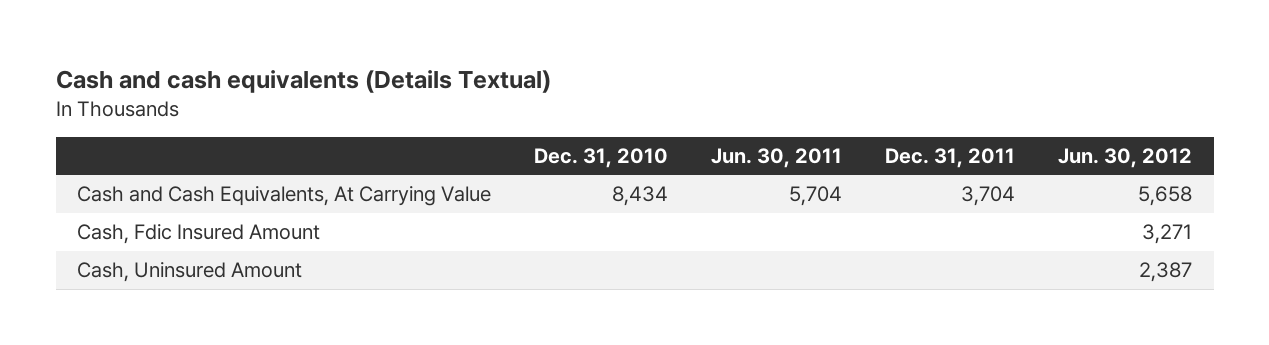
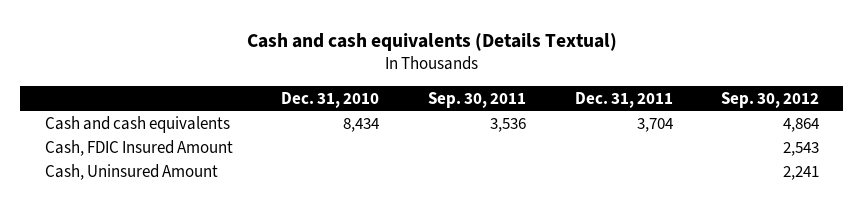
[711,147,843,168] Jun. 30, 2011 -> none
[1058,147,1193,168] Jun. 30, 2012 -> none
none -> [427,91,526,108] Sep. 30, 2011
none -> [721,91,820,108] Sep. 30, 2012
[77,186,492,207] Cash and Cash Equivalents, At Carrying Value -> [44,115,230,133] Cash and cash equivalents
[77,224,321,245] Cash, Fdic Insured Amount -> [44,139,233,156] Cash, FDIC Insured Amount

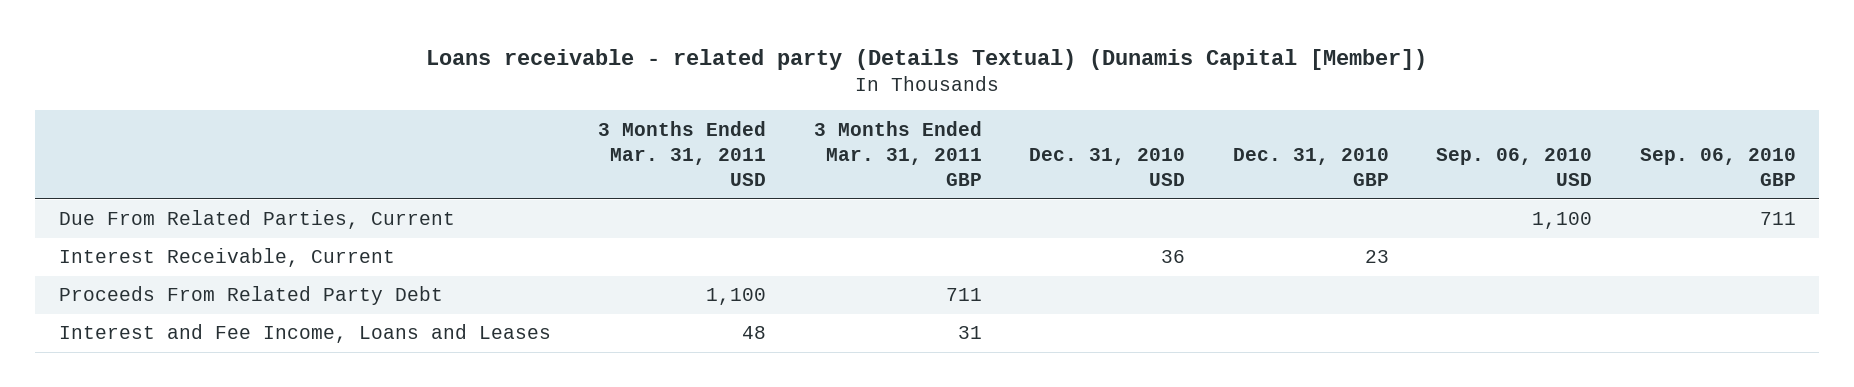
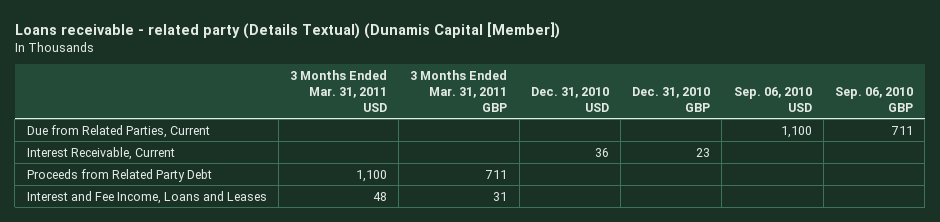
[58,210,455,230] Due From Related Parties, Current -> [26,124,210,138] Due from Related Parties, Current
[58,286,443,306] Proceeds From Related Party Debt -> [26,168,212,182] Proceeds from Related Party Debt

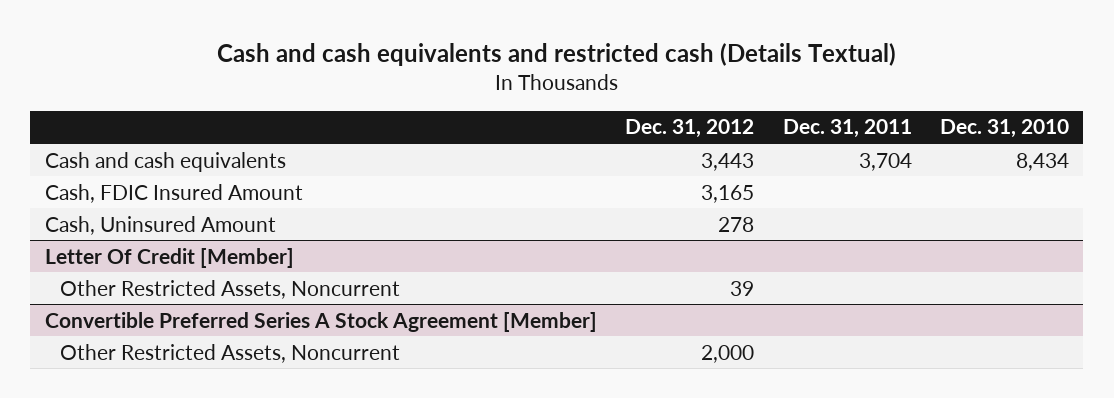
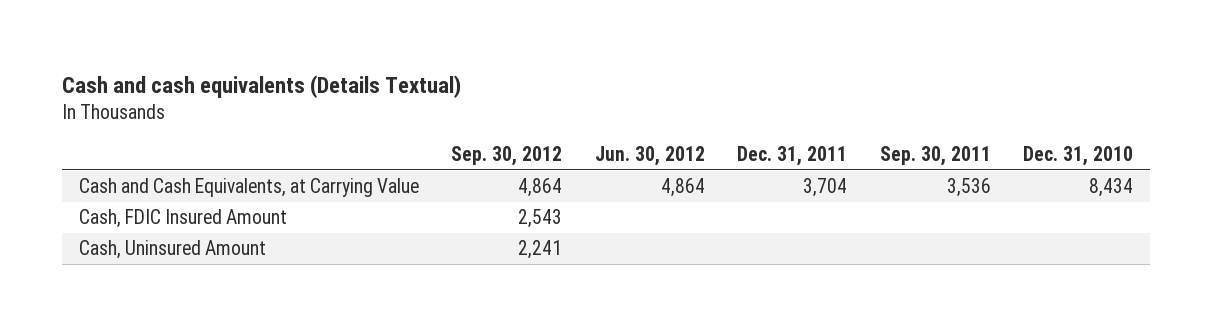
[216,43,896,67] Cash and cash equivalents and restricted cash (Details Textual) -> [62,74,462,98] Cash and cash equivalents (Details Textual)
[625,119,755,139] Dec. 31, 2012 -> none
none -> [451,146,563,167] Sep. 30, 2012
none -> [594,146,705,167] Jun. 30, 2012
none -> [879,146,991,167] Sep. 30, 2011
[44,151,286,172] Cash and cash equivalents -> [78,178,419,198] Cash and Cash Equivalents, at Carrying Value
[44,247,294,268] Letter Of Credit [Member] -> none
[60,279,401,299] Other Restricted Assets, Noncurrent -> none
[44,311,597,332] Convertible Preferred Series A Stock Agreement [Member] -> none
[60,343,401,363] Other Restricted Assets, Noncurrent -> none

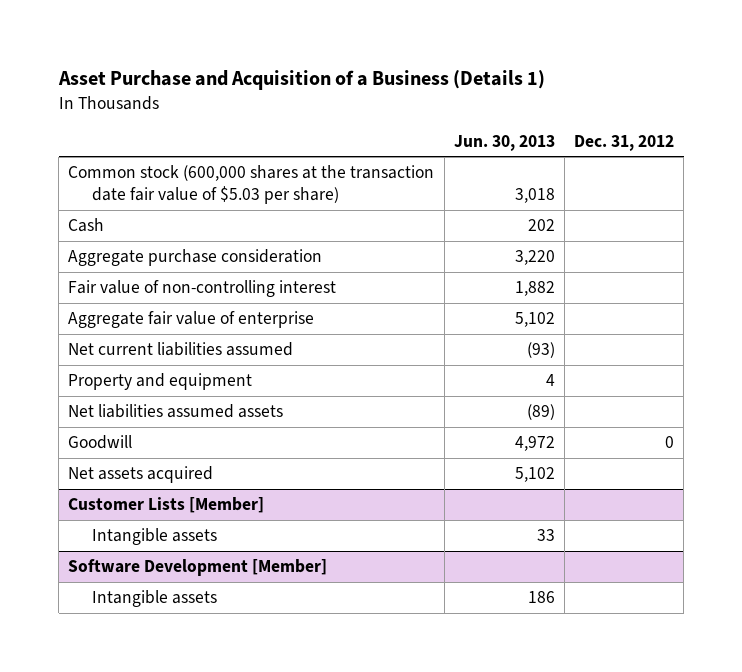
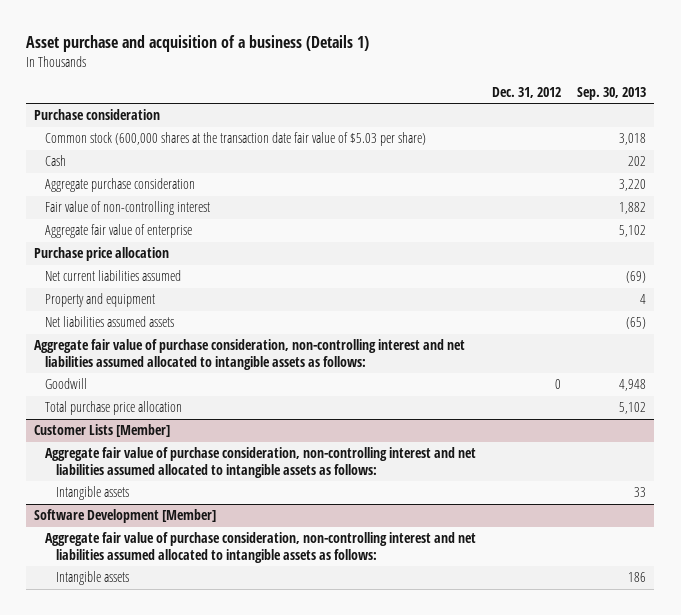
[57,70,545,91] Asset Purchase and Acquisition of a Business (Details 1) -> [26,34,370,52] Asset purchase and acquisition of a business (Details 1)
[453,134,555,151] Jun. 30, 2013 -> none
none -> [577,86,647,100] Sep. 30, 2013
none -> [34,109,161,121] Purchase consideration
none -> [34,247,170,262] Purchase price allocation
none -> [34,339,466,371] Aggregate fair value of purchase consideration, non-controlling interest and net liabilities assumed allocated to intangible assets as follows:
[68,465,214,483] Net assets acquired -> [45,401,183,416] Total purchase price allocation
none -> [45,447,477,479] Aggregate fair value of purchase consideration, non-controlling interest and net liabilities assumed allocated to intangible assets as follows:
none -> [45,532,477,564] Aggregate fair value of purchase consideration, non-controlling interest and net liabilities assumed allocated to intangible assets as follows:

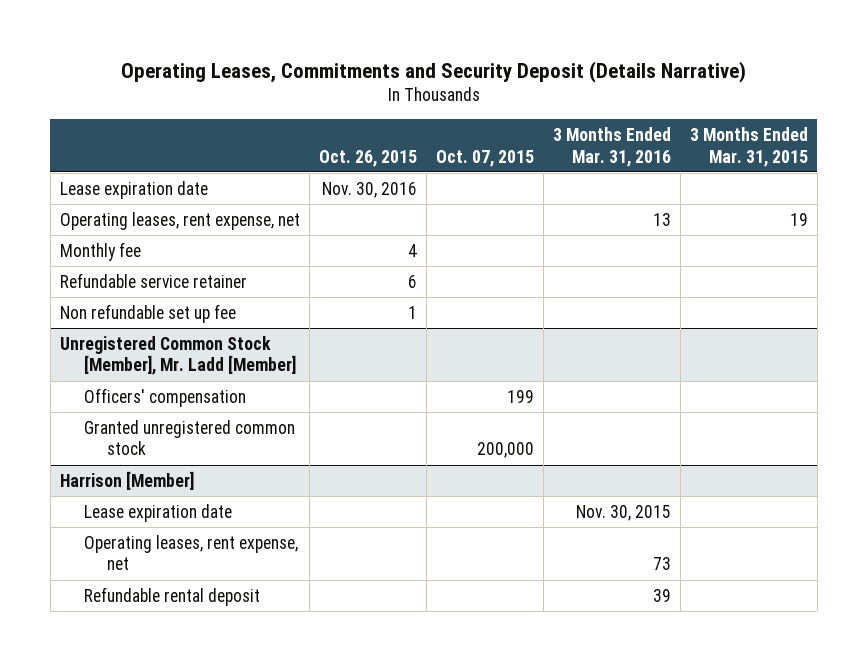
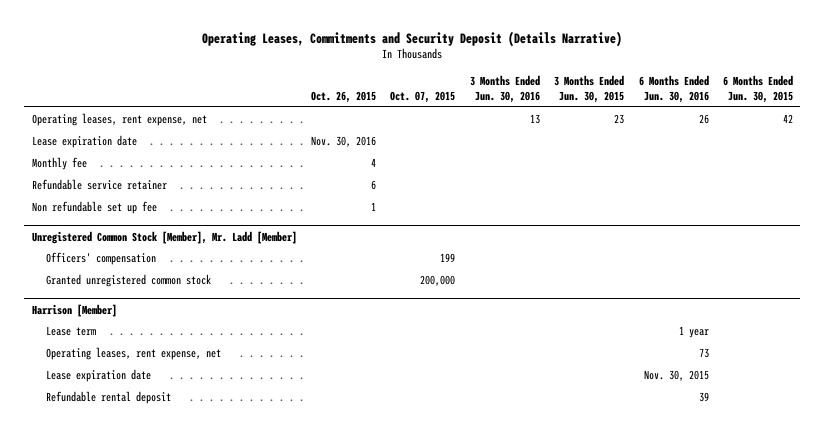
[552,126,671,167] 3 Months Ended Mar. 31, 2016 -> none
[689,126,808,167] 3 Months Ended Mar. 31, 2015 -> none
none -> [469,75,540,103] 3 Months Ended Jun. 30, 2016
none -> [554,75,625,103] 3 Months Ended Jun. 30, 2015
none -> [638,75,709,103] 6 Months Ended Jun. 30, 2016
none -> [723,75,794,103] 6 Months Ended Jun. 30, 2015
[59,180,208,199] Lease expiration date -> [31,135,137,149] Lease expiration date
none -> [45,326,96,337] Lease term
[83,503,232,522] Lease expiration date -> [45,369,151,383] Lease expiration date

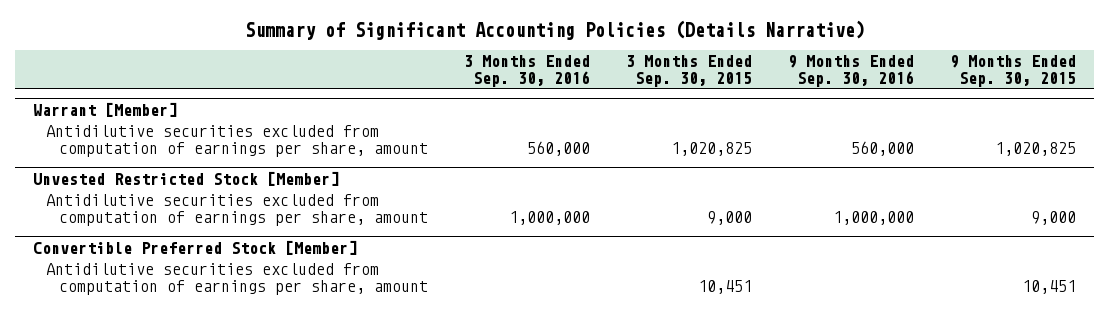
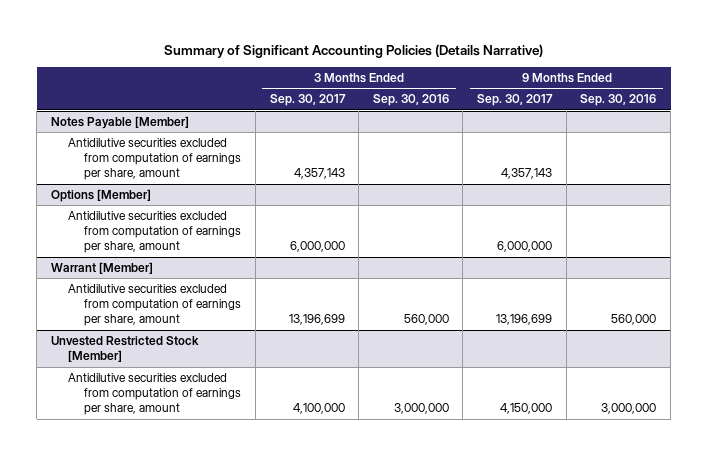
[625,55,752,87] 3 Months Ended Sep. 30, 2015 -> none
[949,55,1076,87] 9 Months Ended Sep. 30, 2015 -> none
none -> [269,94,346,107] Sep. 30, 2017
none -> [477,94,554,107] Sep. 30, 2017
none -> [51,115,190,129] Notes Payable [Member]
none -> [67,137,242,181] Antidilutive securities excluded from computation of earnings per share, amount
none -> [51,188,152,202] Options [Member]
none -> [67,210,242,254] Antidilutive securities excluded from computation of earnings per share, amount
[33,239,358,255] Convertible Preferred Stock [Member] -> none
[46,263,428,295] Antidilutive securities excluded from computation of earnings per share, amount -> none
[508,210,590,225] 1,000,000 -> [393,403,449,415] 3,000,000
[832,210,914,225] 1,000,000 -> [601,403,657,415] 3,000,000

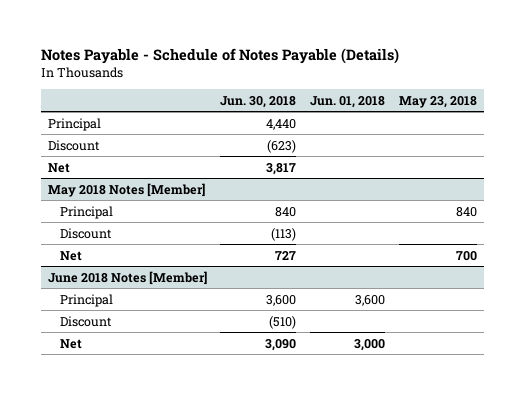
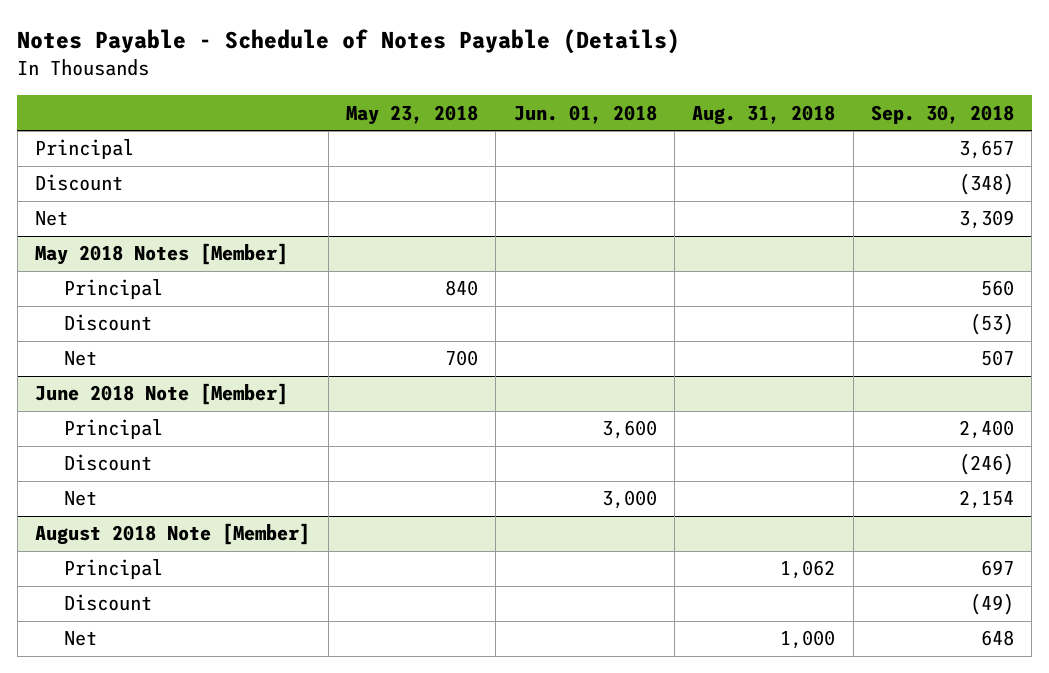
[220,95,297,108] Jun. 30, 2018 -> none
none -> [692,104,836,125] Aug. 31, 2018
none -> [871,104,1015,124] Sep. 30, 2018
[47,270,207,285] June 2018 Notes [Member] -> [35,383,289,406] June 2018 Note [Member]
none -> [35,523,311,546] August 2018 Note [Member]
none -> [63,559,163,580] Principal
none -> [63,594,152,612] Discount
none -> [63,631,97,647] Net

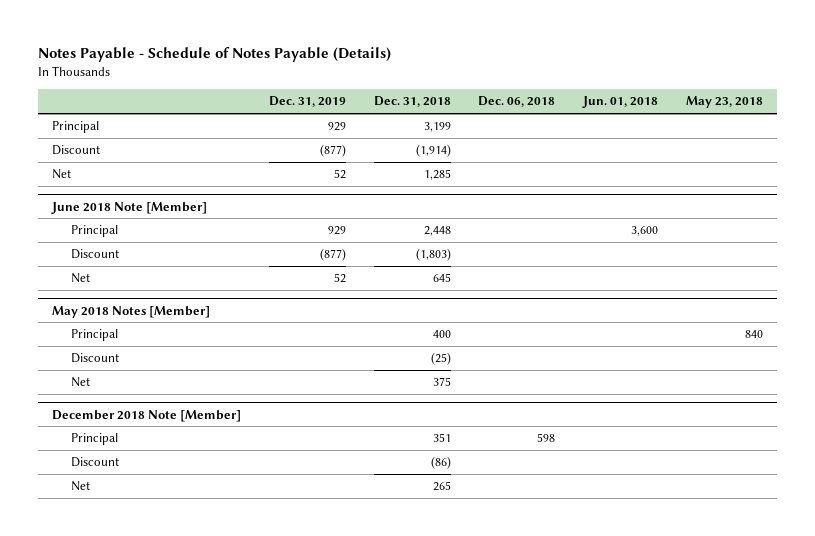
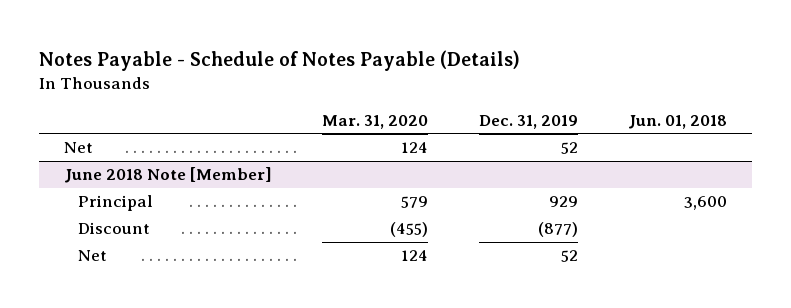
[373,96,451,108] Dec. 31, 2018 -> none
[478,96,556,108] Dec. 06, 2018 -> none
[685,96,763,109] May 23, 2018 -> none
none -> [322,114,429,129] Mar. 31, 2020
[51,121,99,134] Principal -> none
[51,145,100,156] Discount -> none
[51,305,210,318] May 2018 Notes [Member] -> none
[70,329,118,342] Principal -> none
[70,353,119,364] Discount -> none
[70,377,90,388] Net -> none
[51,409,241,422] December 2018 Note [Member] -> none
[70,433,118,446] Principal -> none
[70,457,119,468] Discount -> none
[70,481,90,492] Net -> none

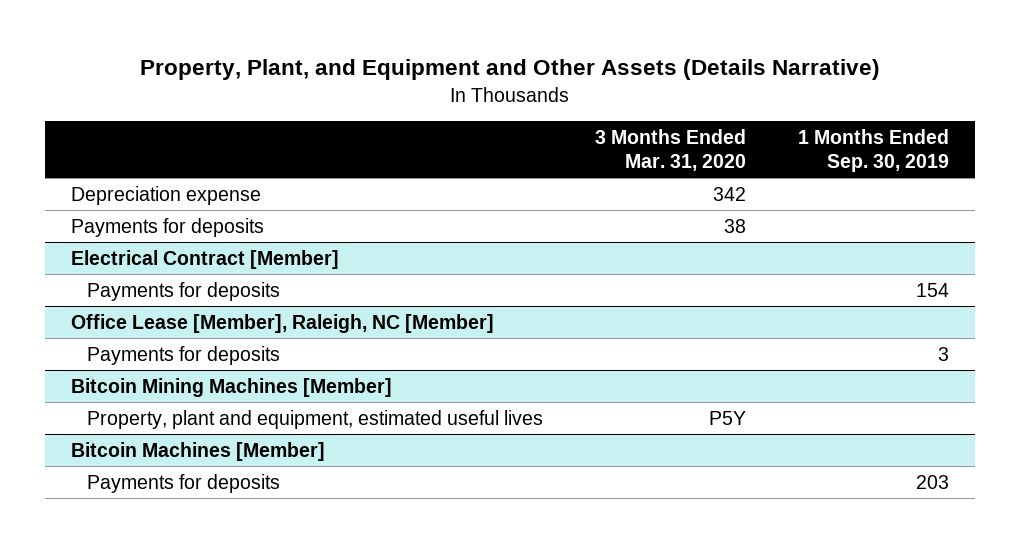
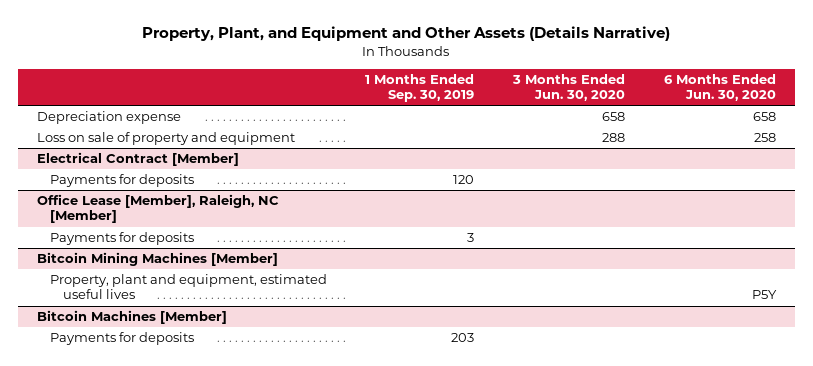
[594,129,746,171] 3 Months Ended Mar. 31, 2020 -> none
none -> [511,73,625,102] 3 Months Ended Jun. 30, 2020
none -> [663,73,776,102] 6 Months Ended Jun. 30, 2020
[70,217,264,237] Payments for deposits -> none
none -> [37,132,296,146] Loss on sale of property and equipment
[915,282,949,297] 154 -> [453,175,475,185] 120

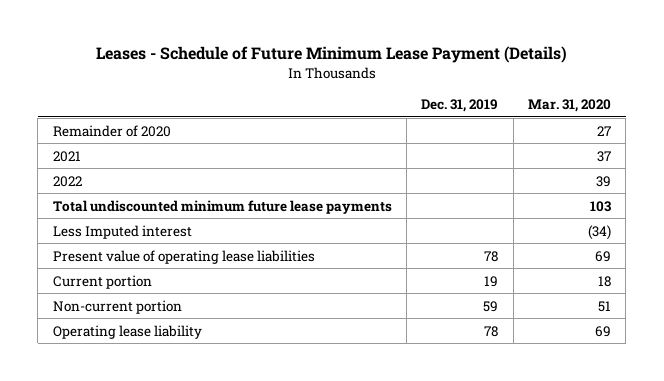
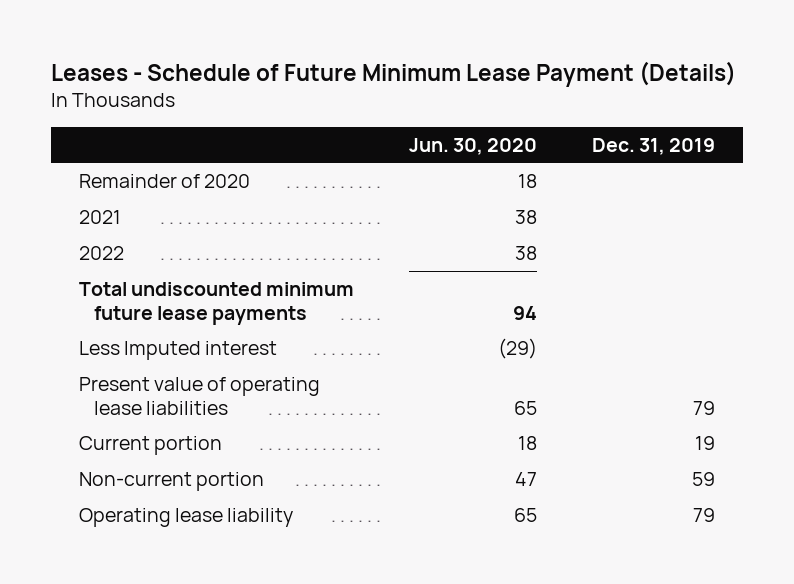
[528,98,612,112] Mar. 31, 2020 -> none
none -> [408,137,537,155] Jun. 30, 2020
[484,250,499,262] 78 -> [693,400,716,415] 79
[484,325,499,337] 78 -> [693,507,716,522] 79

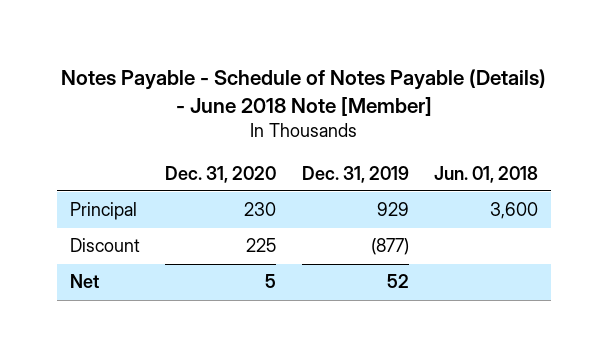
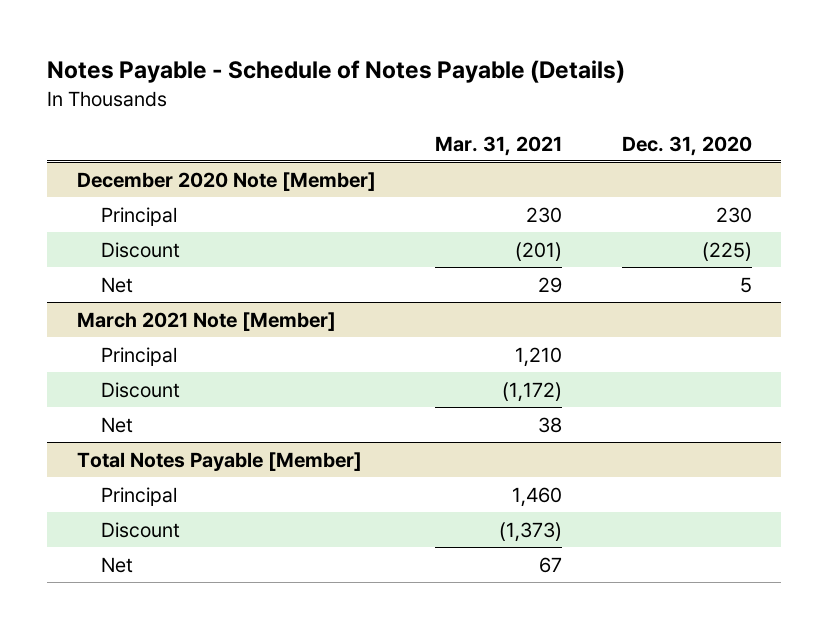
[61,69,547,117] Notes Payable - Schedule of Notes Payable (Details) - June 2018 Note [Member] -> [47,60,626,84] Notes Payable - Schedule of Notes Payable (Details)
[301,165,409,183] Dec. 31, 2019 -> none
[433,165,538,183] Jun. 01, 2018 -> none
none -> [435,135,563,156] Mar. 31, 2021
none -> [76,171,376,191] December 2020 Note [Member]
[246,238,277,253] 225 -> [701,241,752,261] (225)
none -> [76,311,336,331] March 2021 Note [Member]
none -> [100,346,177,366] Principal
none -> [100,381,180,398] Discount
none -> [100,416,133,433] Net
none -> [76,451,362,471] Total Notes Payable [Member]
none -> [100,486,177,506] Principal
none -> [100,521,180,538] Discount
none -> [100,556,133,573] Net

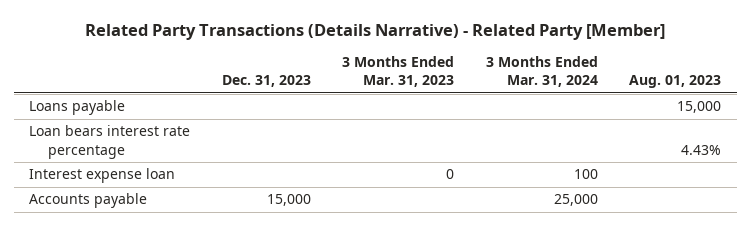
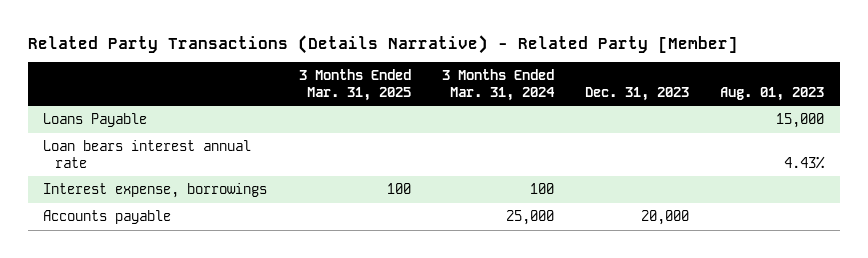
[342,56,455,88] 3 Months Ended Mar. 31, 2023 -> none
none -> [298,69,411,101] 3 Months Ended Mar. 31, 2025
[29,100,126,116] Loans payable -> [43,112,148,127] Loans Payable
[29,125,191,159] Loan bears interest rate percentage -> [43,139,252,168] Loan bears interest annual rate
[29,168,176,184] Interest expense loan -> [43,182,268,198] Interest expense, borrowings
[266,194,311,207] 15,000 -> [641,209,690,225] 20,000

